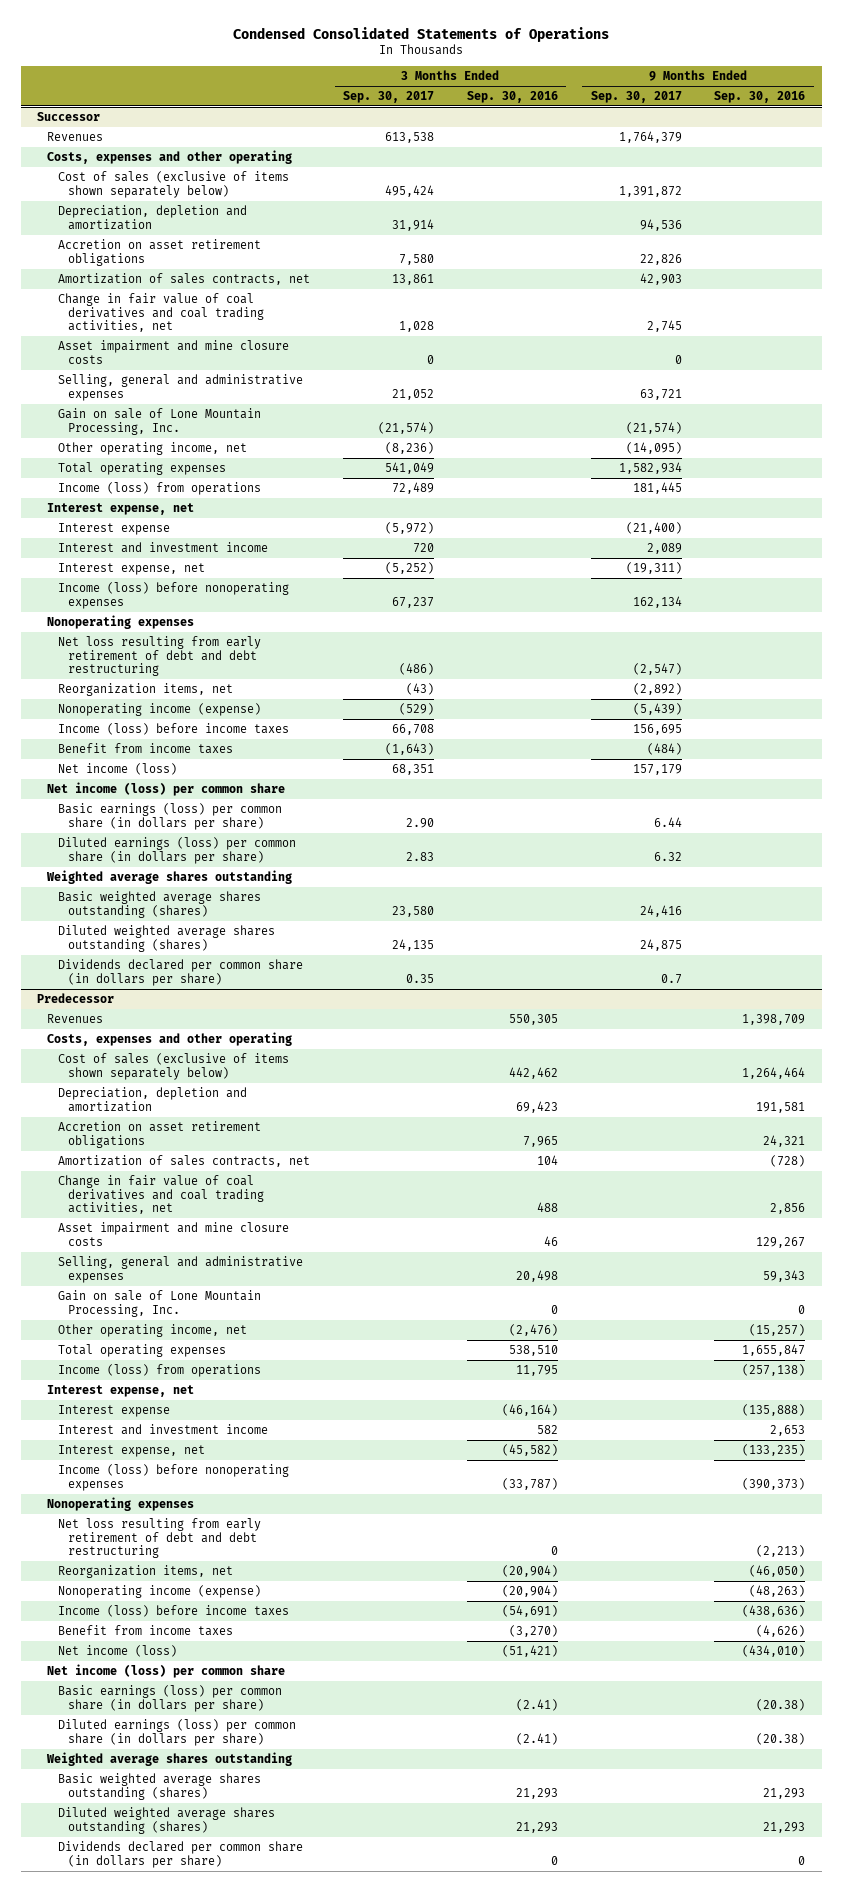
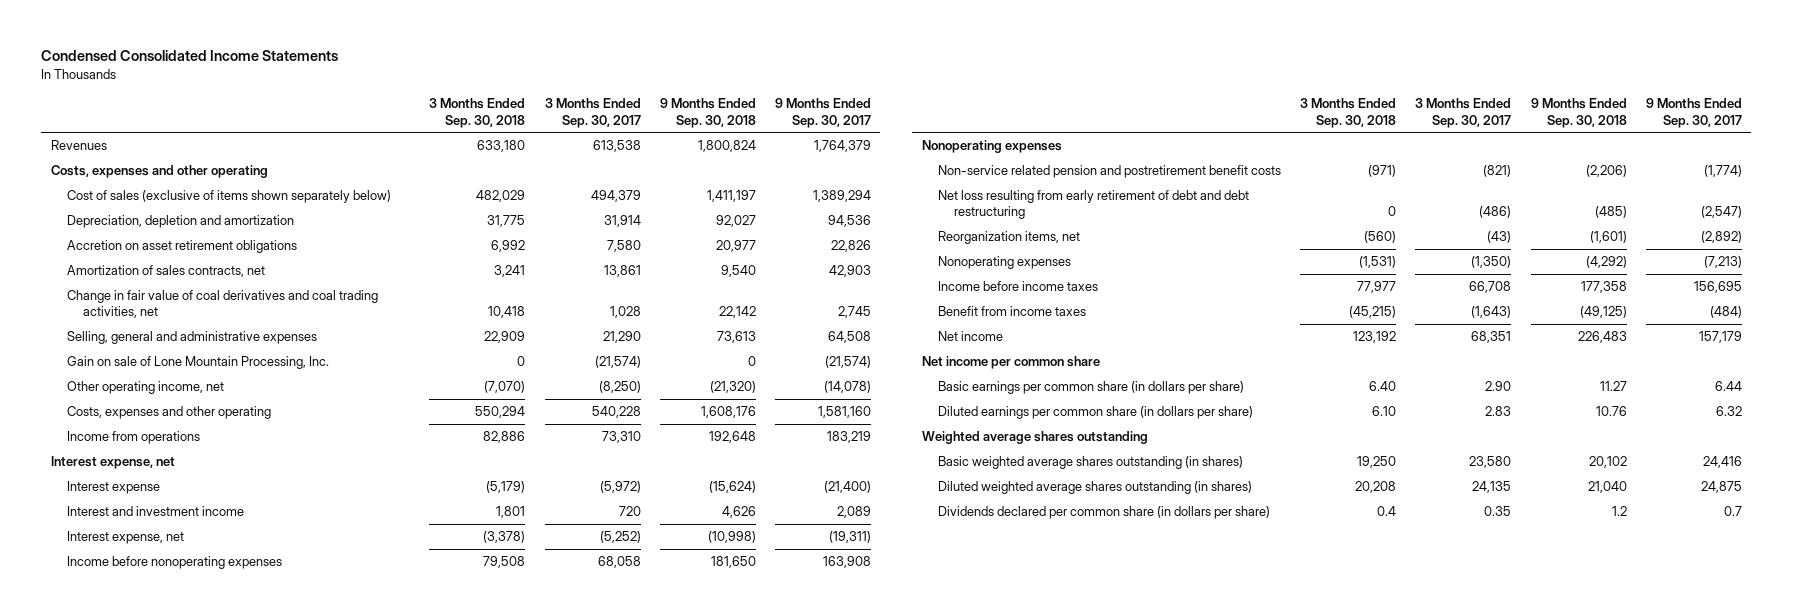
[233,26,610,42] Condensed Consolidated Statements of Operations -> [41,50,339,62] Condensed Consolidated Income Statements
[466,91,558,104] Sep. 30, 2016 -> none
[714,91,806,104] Sep. 30, 2016 -> none
none -> [429,98,526,128] 3 Months Ended Sep. 30, 2018
none -> [659,98,756,128] 9 Months Ended Sep. 30, 2018
[36,112,100,122] Successor -> none
[384,184,434,197] 495,424 -> [590,190,641,203] 494,379
[618,185,682,197] 1,391,872 -> [812,190,871,203] 1,389,294
[57,340,289,364] Asset impairment and mine closure costs -> none
[391,388,434,400] 21,052 -> [602,331,641,344] 21,290
[639,388,682,400] 63,721 -> [827,331,871,344] 64,508
[384,442,434,455] (8,236) -> [598,381,641,394] (8,250)
[625,442,682,455] (14,095) -> [823,381,871,394] (14,078)
[57,462,226,476] Total operating expenses -> [67,406,272,420] Costs, expenses and other operating
[384,462,434,475] 541,049 -> [591,406,641,419] 540,228
[618,462,682,475] 1,582,934 -> [817,406,871,419] 1,581,160
[57,482,261,496] Income (loss) from operations -> [67,431,201,445] Income from operations
[391,482,434,495] 72,489 -> [601,431,641,444] 73,310
[632,482,682,495] 181,445 -> [826,431,871,444] 183,219
[57,582,289,609] Income (loss) before nonoperating expenses -> [67,556,283,570] Income before nonoperating expenses
[391,596,434,608] 67,237 -> [597,556,641,569] 68,058
[632,595,682,608] 162,134 -> [822,556,871,569] 163,908
none -> [938,165,1282,179] Non-service related pension and postretirement benefit costs
[57,703,261,717] Nonoperating income (expense) -> [938,256,1072,270] Nonoperating expenses
[398,703,434,716] (529) -> [1471,256,1512,269] (1,350)
[632,703,682,716] (5,439) -> [1703,256,1742,269] (7,213)
[57,723,289,736] Income (loss) before income taxes -> [938,281,1099,292] Income before income taxes
[57,763,177,776] Net income (loss) -> [938,331,1004,342] Net income
[47,782,286,797] Net income (loss) per common share -> [921,356,1100,370] Net income per common share
[57,803,282,830] Basic earnings (loss) per common share (in dollars per share) -> [938,381,1245,395] Basic earnings per common share (in dollars per share)
[57,837,296,864] Diluted earnings (loss) per common share (in dollars per share) -> [938,406,1254,420] Diluted earnings per common share (in dollars per share)
[57,891,261,918] Basic weighted average shares outstanding (shares) -> [938,456,1244,470] Basic weighted average shares outstanding (in shares)
[57,925,275,952] Diluted weighted average shares outstanding (shares) -> [938,481,1253,495] Diluted weighted average shares outstanding (in shares)
[36,993,114,1004] Predecessor -> none
[47,1014,104,1024] Revenues -> none
[47,1032,293,1047] Costs, expenses and other operating -> none
[57,1053,289,1080] Cost of sales (exclusive of items shown separately below) -> none
[57,1087,247,1112] Depreciation, depletion and amortization -> none
[57,1121,261,1148] Accretion on asset retirement obligations -> none
[57,1155,310,1168] Amortization of sales contracts, net -> none
[57,1175,265,1215] Change in fair value of coal derivatives and coal trading activities, net -> none
[57,1222,289,1246] Asset impairment and mine closure costs -> none
[57,1256,303,1283] Selling, general and administrative expenses -> none
[57,1290,261,1317] Gain on sale of Lone Mountain Processing, Inc. -> none
[57,1324,247,1338] Other operating income, net -> none
[57,1344,226,1358] Total operating expenses -> none
[57,1364,261,1378] Income (loss) from operations -> none
[47,1385,195,1398] Interest expense, net -> none
[57,1405,170,1418] Interest expense -> none
[57,1424,268,1436] Interest and investment income -> none
[57,1445,205,1458] Interest expense, net -> none
[57,1464,289,1491] Income (loss) before nonoperating expenses -> none
[47,1497,195,1512] Nonoperating expenses -> none
[57,1518,261,1559] Net loss resulting from early retirement of debt and debt restructuring -> none
[57,1565,233,1579] Reorganization items, net -> none
[57,1585,261,1599] Nonoperating income (expense) -> none
[57,1605,289,1618] Income (loss) before income taxes -> none
[57,1625,233,1637] Benefit from income taxes -> none
[57,1645,177,1658] Net income (loss) -> none
[47,1664,286,1679] Net income (loss) per common share -> none
[57,1685,282,1712] Basic earnings (loss) per common share (in dollars per share) -> none
[57,1719,296,1746] Diluted earnings (loss) per common share (in dollars per share) -> none
[46,1752,293,1767] Weighted average shares outstanding -> none
[57,1773,261,1800] Basic weighted average shares outstanding (shares) -> none
[57,1807,275,1834] Diluted weighted average shares outstanding (shares) -> none
[57,1841,303,1868] Dividends declared per common share (in dollars per share) -> none

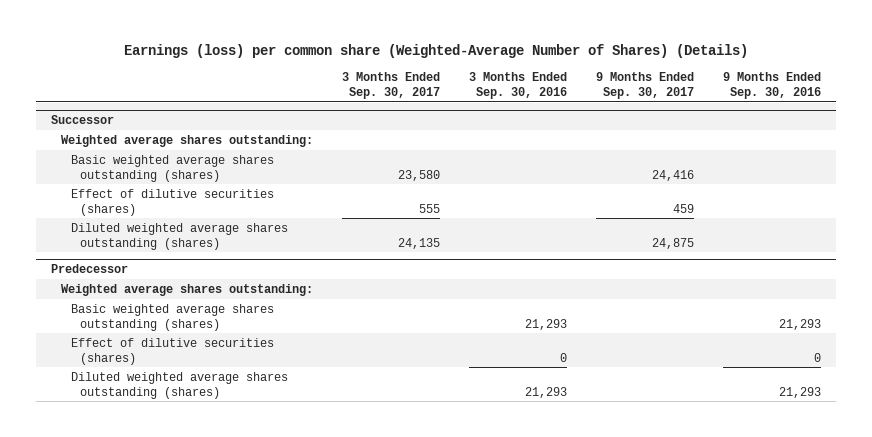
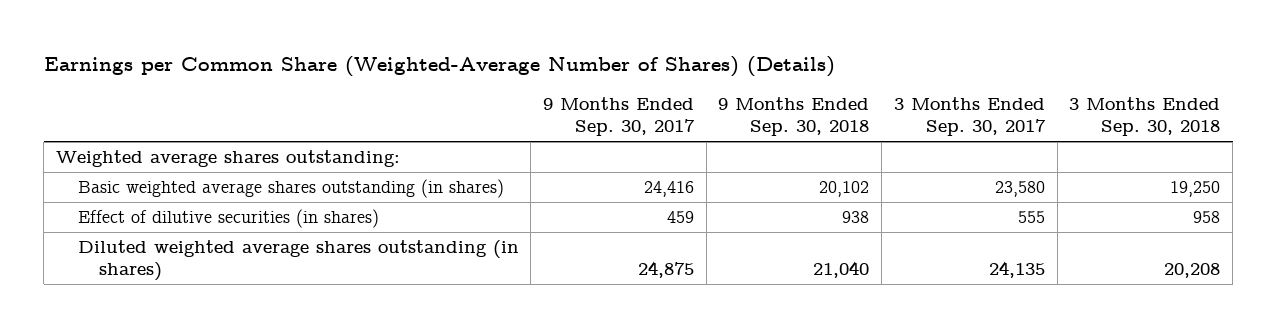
[123,44,748,59] Earnings (loss) per common share (Weighted-Average Number of Shares) (Details) -> [43,56,835,78] Earnings per Common Share (Weighted-Average Number of Shares) (Details)
[468,72,567,99] 3 Months Ended Sep. 30, 2016 -> none
[723,72,822,99] 9 Months Ended Sep. 30, 2016 -> none
none -> [718,96,870,137] 9 Months Ended Sep. 30, 2018
none -> [1069,96,1221,137] 3 Months Ended Sep. 30, 2018
[50,115,114,125] Successor -> none
[60,134,313,147] Weighted average shares outstanding: -> none
[70,154,274,182] Basic weighted average shares outstanding (shares) -> none
[70,188,274,216] Effect of dilutive securities (shares) -> none
[70,222,288,250] Diluted weighted average shares outstanding (shares) -> none
[50,264,128,274] Predecessor -> none
[60,283,313,296] Weighted average shares outstanding: -> none
[70,303,274,331] Basic weighted average shares outstanding (shares) -> none
[70,337,274,365] Effect of dilutive securities (shares) -> none
[70,371,288,399] Diluted weighted average shares outstanding (shares) -> none
none -> [56,150,401,168] Weighted average shares outstanding:
none -> [77,179,504,199] Basic weighted average shares outstanding (in shares)
none -> [77,209,379,229] Effect of dilutive securities (in shares)
none -> [77,240,519,282] Diluted weighted average shares outstanding (in shares)

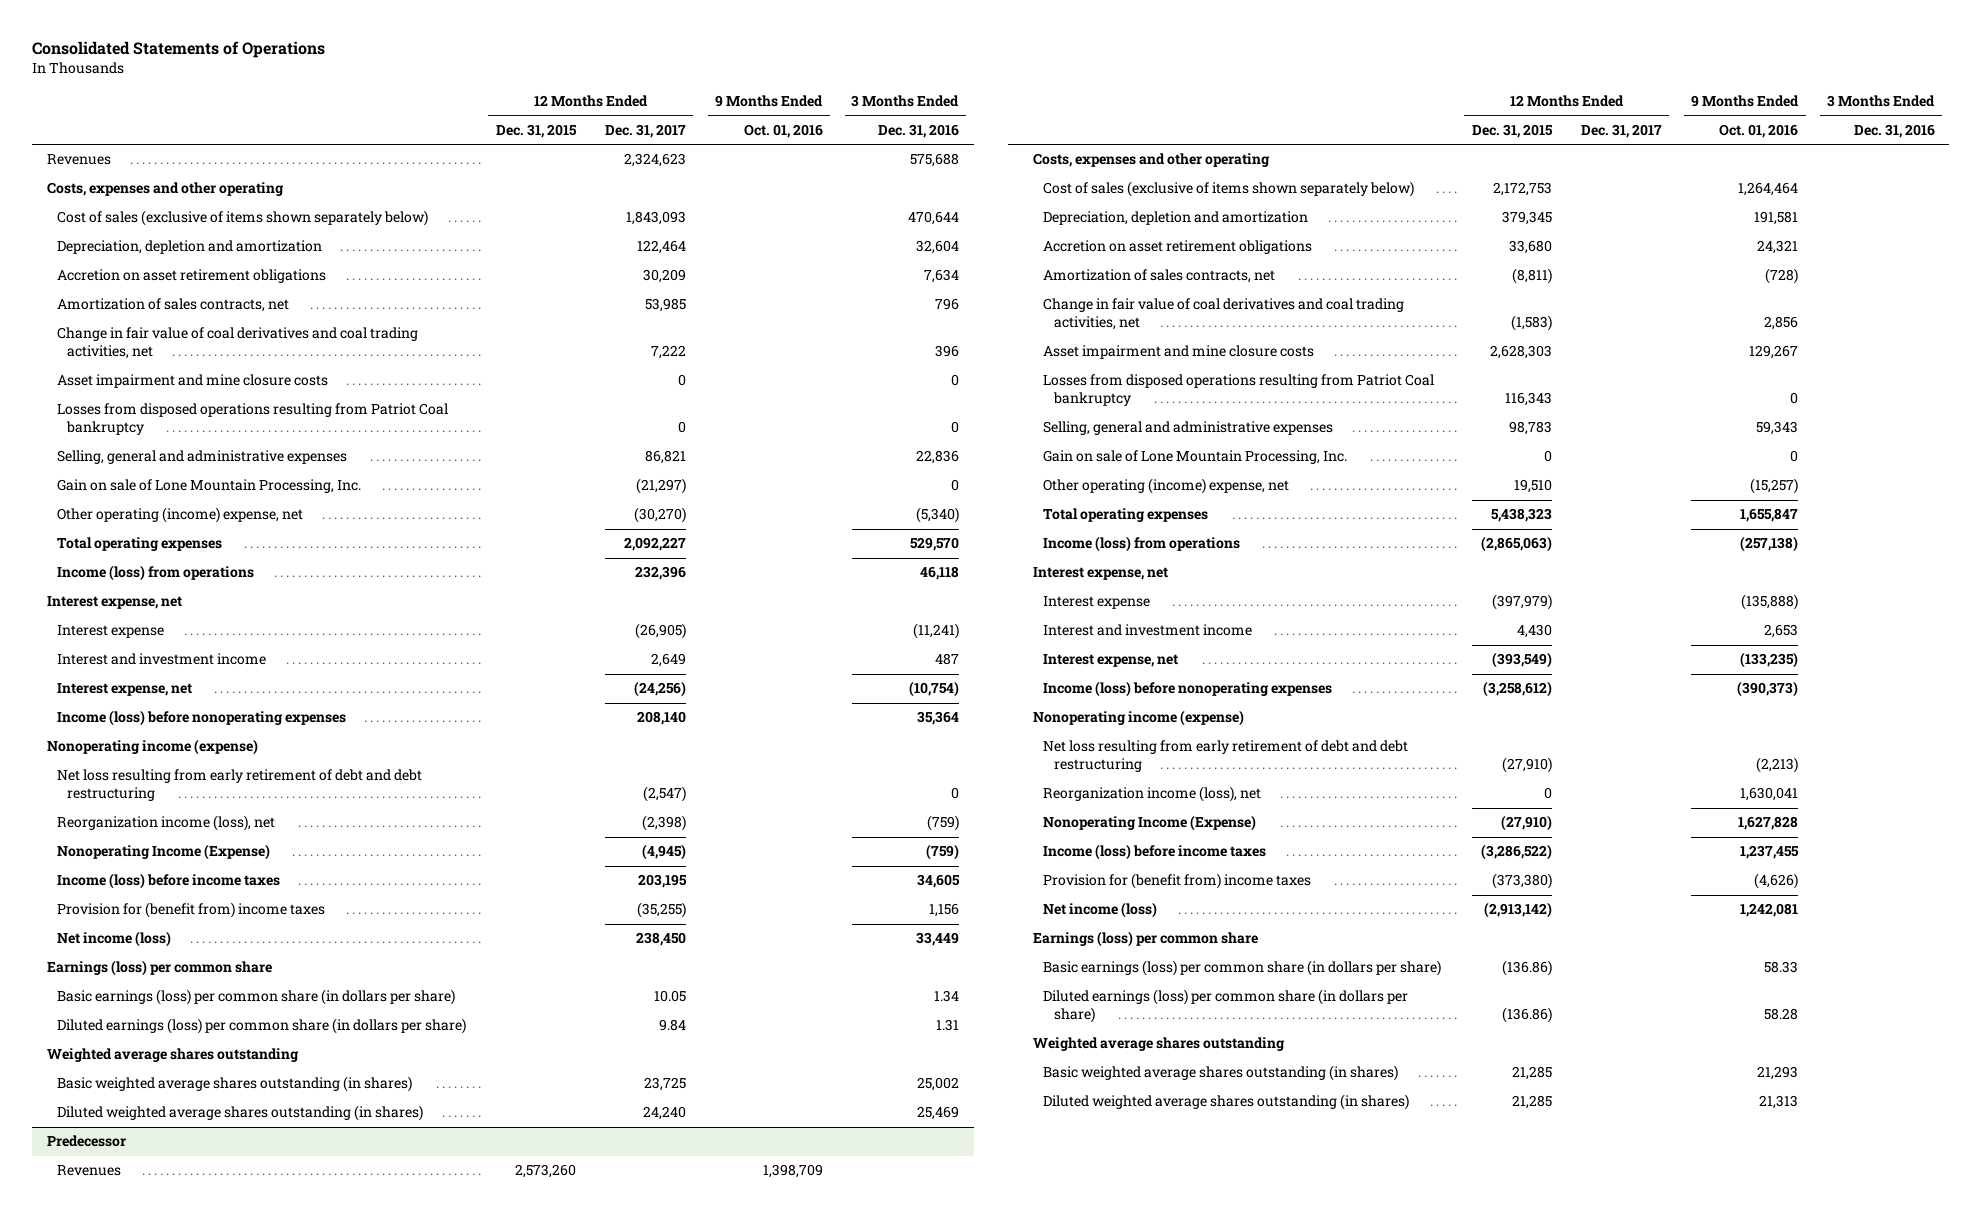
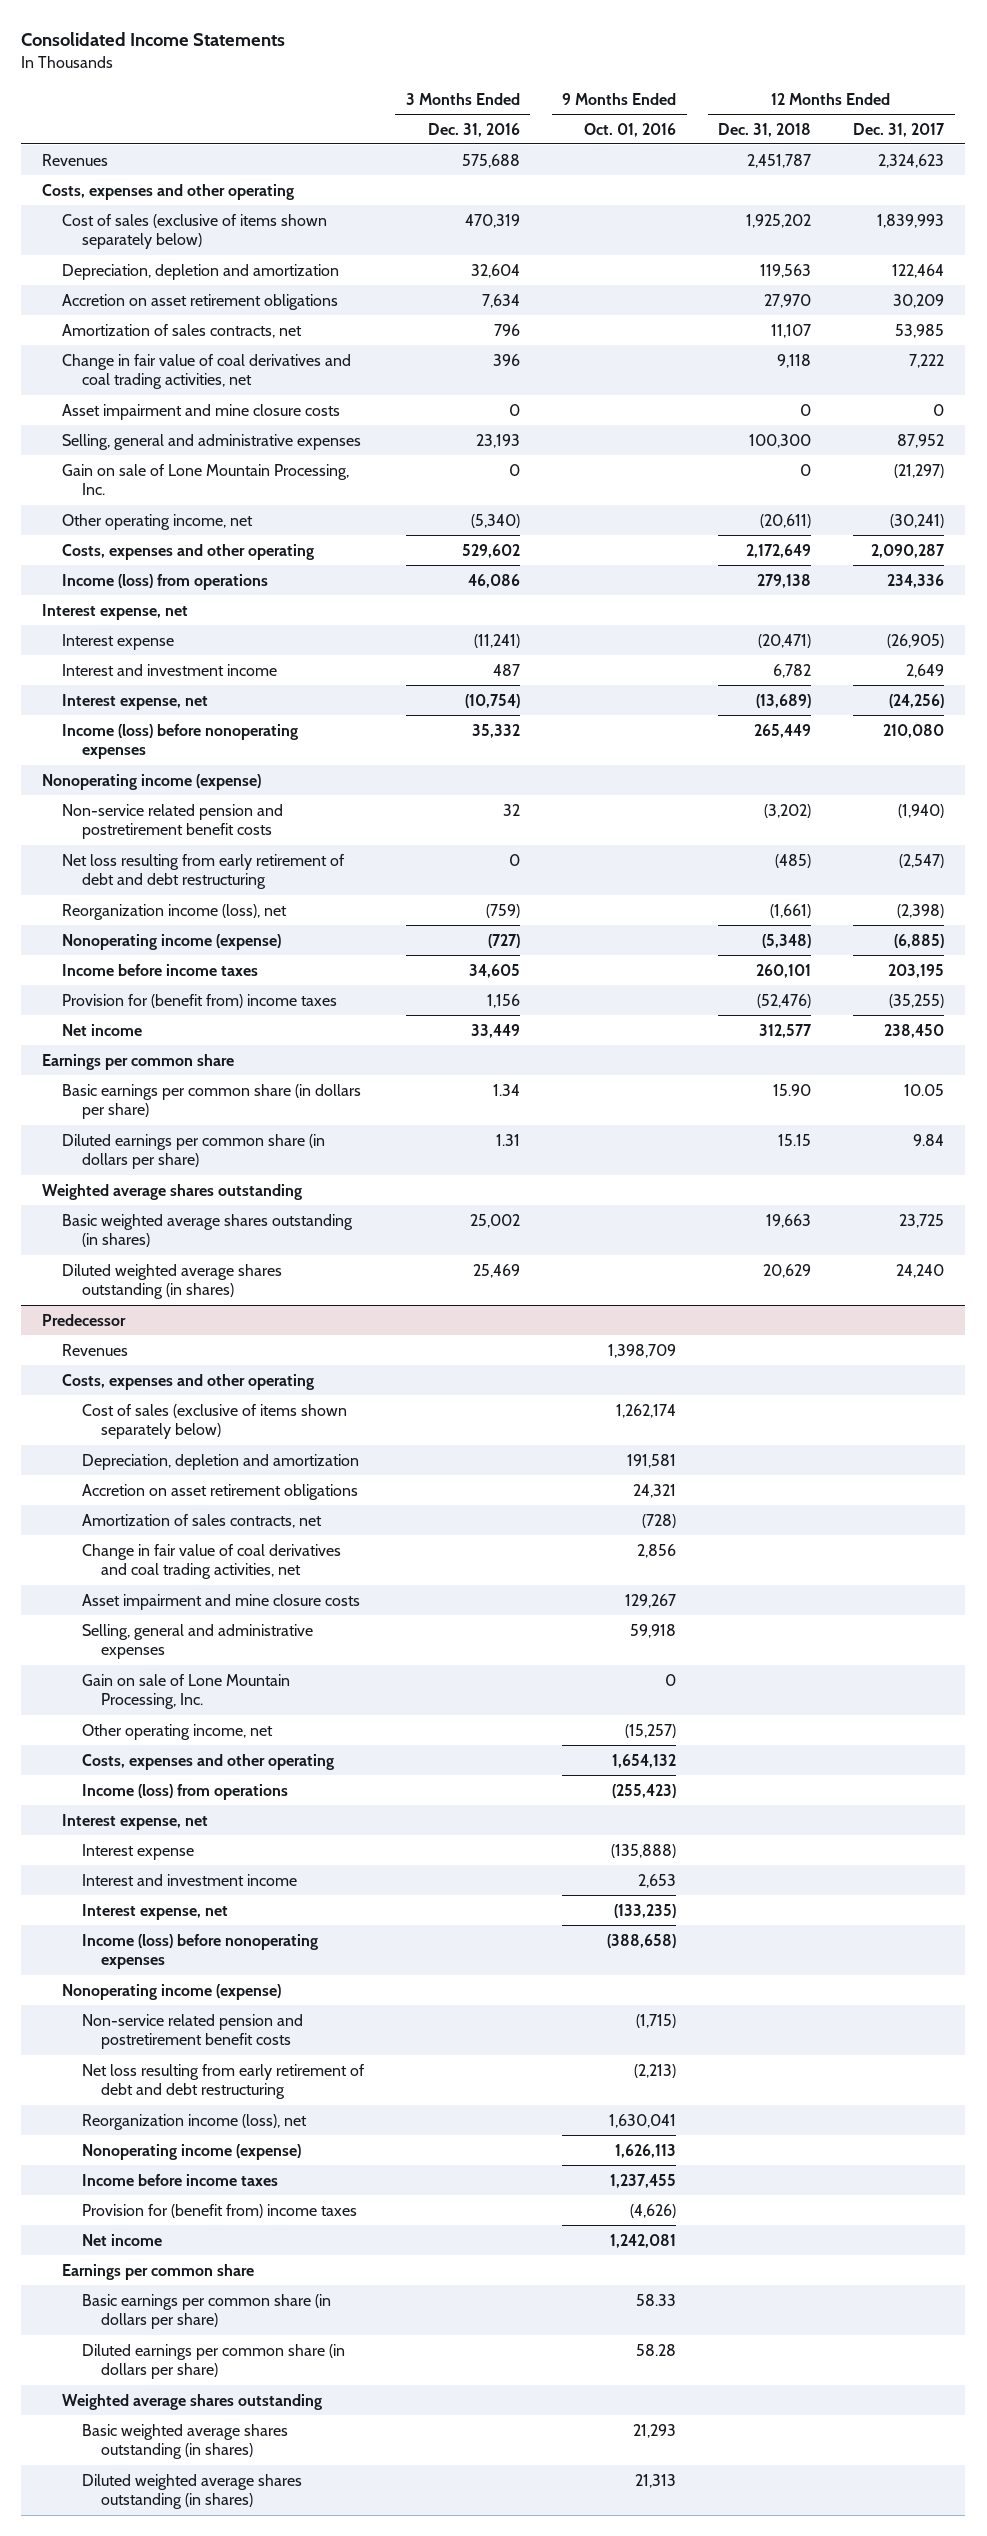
[32,41,326,59] Consolidated Statements of Operations -> [21,32,286,47] Consolidated Income Statements
[495,123,577,138] Dec. 31, 2015 -> none
none -> [718,122,812,137] Dec. 31, 2018
[626,211,687,226] 1,843,093 -> [877,213,945,228] 1,839,993
[907,211,959,226] 470,644 -> [464,213,520,228] 470,319
[57,403,449,436] Losses from disposed operations resulting from Patriot Coal bankruptcy -> none
[645,450,687,465] 86,821 -> [897,433,945,448] 87,952
[915,450,959,465] 22,836 -> [475,433,520,448] 23,193
[57,507,304,524] Other operating (income) expense, net -> [62,513,254,530] Other operating income, net
[634,507,687,524] (30,270) -> [890,513,945,528] (30,241)
[57,537,223,552] Total operating expenses -> [62,543,315,560] Costs, expenses and other operating
[624,537,687,552] 2,092,227 -> [871,543,946,558] 2,090,287
[909,537,959,552] 529,570 -> [461,543,520,558] 529,602
[635,566,687,581] 232,396 -> [887,573,945,588] 234,336
[919,566,959,581] 46,118 -> [467,573,520,588] 46,086
[637,711,687,726] 208,140 -> [883,723,945,738] 210,080
[916,711,959,726] 35,364 -> [471,723,520,738] 35,332
none -> [62,803,284,840] Non-service related pension and postretirement benefit costs
[57,844,271,861] Nonoperating Income (Expense) -> [62,933,282,950] Nonoperating income (expense)
[642,844,687,861] (4,945) -> [894,933,945,948] (6,885)
[925,844,959,861] (759) -> [487,933,520,948] (727)
[57,873,281,890] Income (loss) before income taxes -> [62,963,259,976] Income before income taxes
[57,931,172,948] Net income (loss) -> [62,1023,143,1036] Net income
[47,960,273,977] Earnings (loss) per common share -> [42,1053,235,1070] Earnings per common share
[57,989,456,1006] Basic earnings (loss) per common share (in dollars per share) -> [62,1083,362,1120] Basic earnings per common share (in dollars per share)
[57,1018,467,1035] Diluted earnings (loss) per common share (in dollars per share) -> [62,1133,326,1170] Diluted earnings per common share (in dollars per share)
[1738,182,1799,197] 1,264,464 -> [616,1403,677,1418] 1,262,174
[1043,374,1435,407] Losses from disposed operations resulting from Patriot Coal bankruptcy -> none
[1756,421,1799,436] 59,343 -> [630,1623,677,1638] 59,918
[1043,478,1290,495] Other operating (income) expense, net -> [81,1723,273,1740] Other operating income, net
[1043,508,1209,523] Total operating expenses -> [81,1753,334,1770] Costs, expenses and other operating
[1740,508,1799,523] 1,655,847 -> [612,1753,677,1768] 1,654,132
[1740,536,1799,553] (257,138) -> [612,1783,677,1798] (255,423)
[1737,681,1799,698] (390,373) -> [607,1933,677,1948] (388,658)
none -> [81,2013,303,2050] Non-service related pension and postretirement benefit costs
[1043,815,1257,832] Nonoperating Income (Expense) -> [81,2143,301,2160] Nonoperating income (expense)
[1738,816,1799,831] 1,627,828 -> [615,2143,677,2158] 1,626,113
[1043,844,1267,861] Income (loss) before income taxes -> [81,2173,278,2186] Income before income taxes
[1043,902,1158,919] Net income (loss) -> [81,2233,162,2246] Net income
[1033,931,1259,948] Earnings (loss) per common share -> [62,2263,255,2280] Earnings per common share
[1043,960,1442,977] Basic earnings (loss) per common share (in dollars per share) -> [81,2293,331,2330] Basic earnings per common share (in dollars per share)
[1043,989,1409,1024] Diluted earnings (loss) per common share (in dollars per share) -> [81,2343,345,2380] Diluted earnings per common share (in dollars per share)

